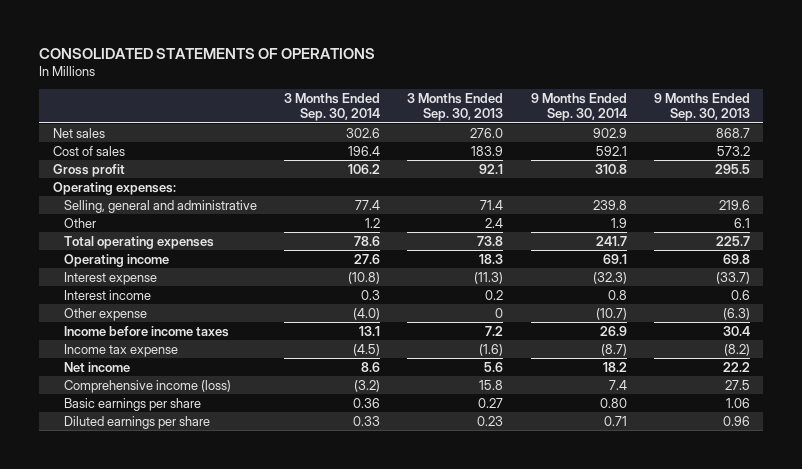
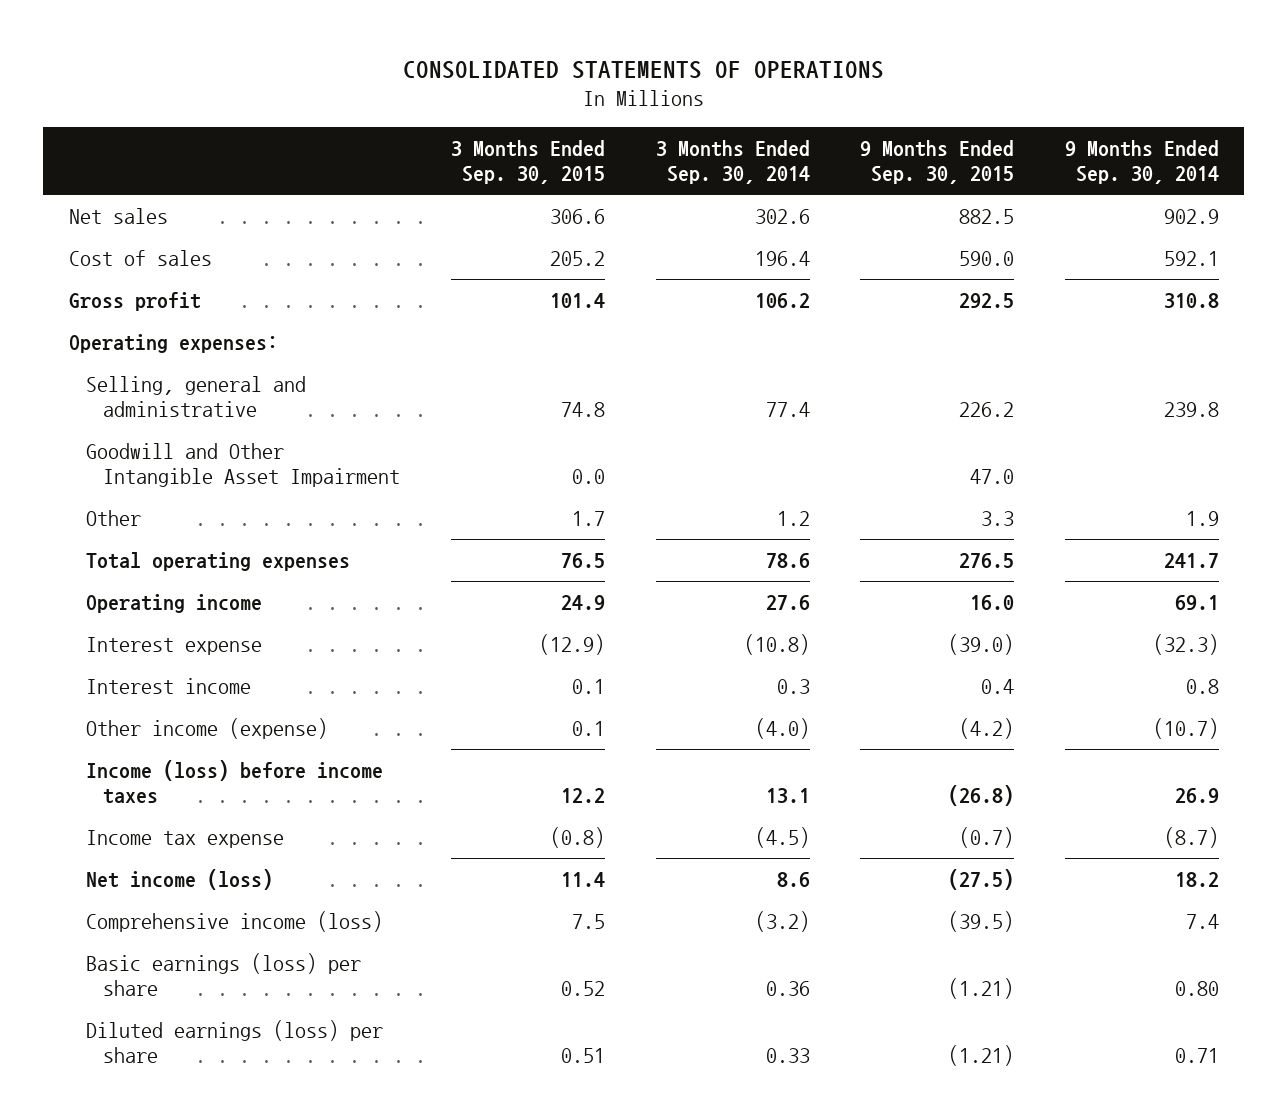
[407,93,504,122] 3 Months Ended Sep. 30, 2013 -> none
[653,93,750,122] 9 Months Ended Sep. 30, 2013 -> none
none -> [451,139,606,184] 3 Months Ended Sep. 30, 2015
none -> [860,139,1015,184] 9 Months Ended Sep. 30, 2015
none -> [86,442,401,488] Goodwill and Other Intangible Asset Impairment
[64,307,148,321] Other expense -> [86,717,329,739] Other income (expense)
[64,325,230,337] Income before income taxes -> [86,759,384,805] Income (loss) before income taxes
[64,361,131,372] Net income -> [86,868,274,890] Net income (loss)
[64,397,202,411] Basic earnings per share -> [86,952,362,997] Basic earnings (loss) per share
[64,415,211,429] Diluted earnings per share -> [86,1019,384,1064] Diluted earnings (loss) per share

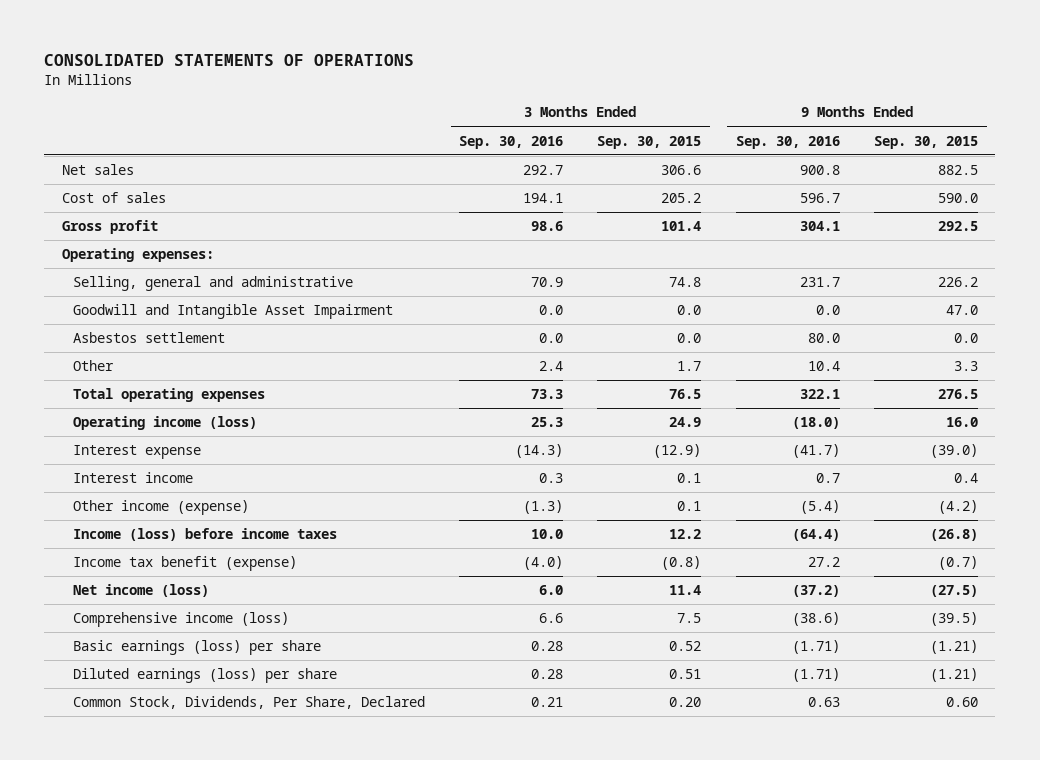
[655,139,810,184] 3 Months Ended Sep. 30, 2014 -> none
[1064,139,1219,184] 9 Months Ended Sep. 30, 2014 -> none
none -> [459,135,564,149] Sep. 30, 2016
none -> [735,135,840,149] Sep. 30, 2016
[86,442,401,488] Goodwill and Other Intangible Asset Impairment -> [72,304,393,320] Goodwill and Intangible Asset Impairment
none -> [72,332,225,344] Asbestos settlement
[86,593,263,613] Operating income -> [72,416,257,431] Operating income (loss)
[86,829,285,848] Income tax expense -> [72,556,297,572] Income tax benefit (expense)
none -> [72,696,425,710] Common Stock, Dividends, Per Share, Declared

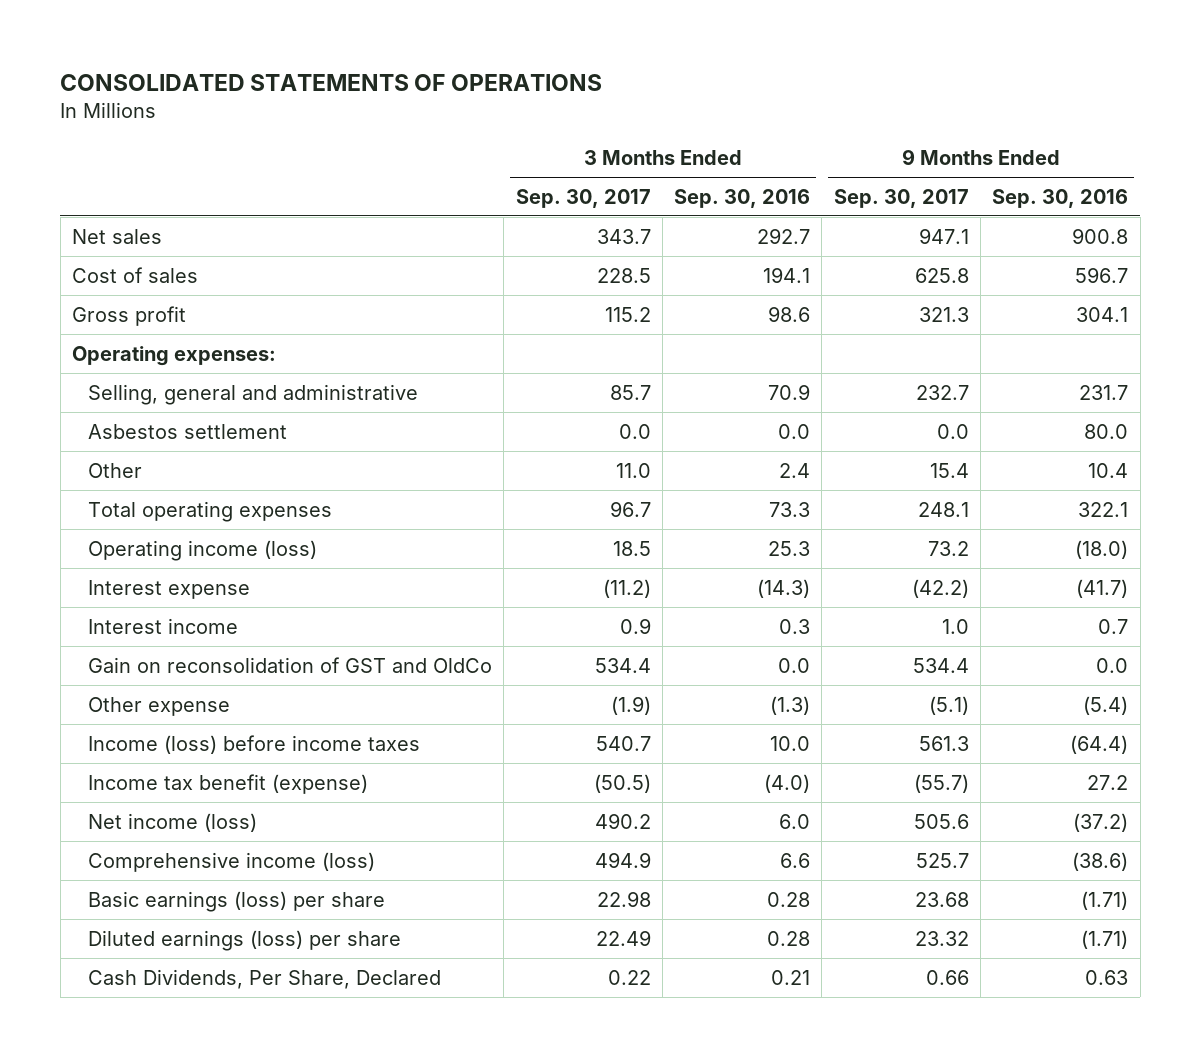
[597,135,702,149] Sep. 30, 2015 -> none
[874,135,979,149] Sep. 30, 2015 -> none
none -> [515,188,651,208] Sep. 30, 2017
none -> [833,188,969,208] Sep. 30, 2017
[72,304,393,320] Goodwill and Intangible Asset Impairment -> none
none -> [88,656,493,673] Gain on reconsolidation of GST and OldCo
[72,500,249,516] Other income (expense) -> [88,696,231,716] Other expense
[72,696,425,710] Common Stock, Dividends, Per Share, Declared -> [88,968,442,989] Cash Dividends, Per Share, Declared

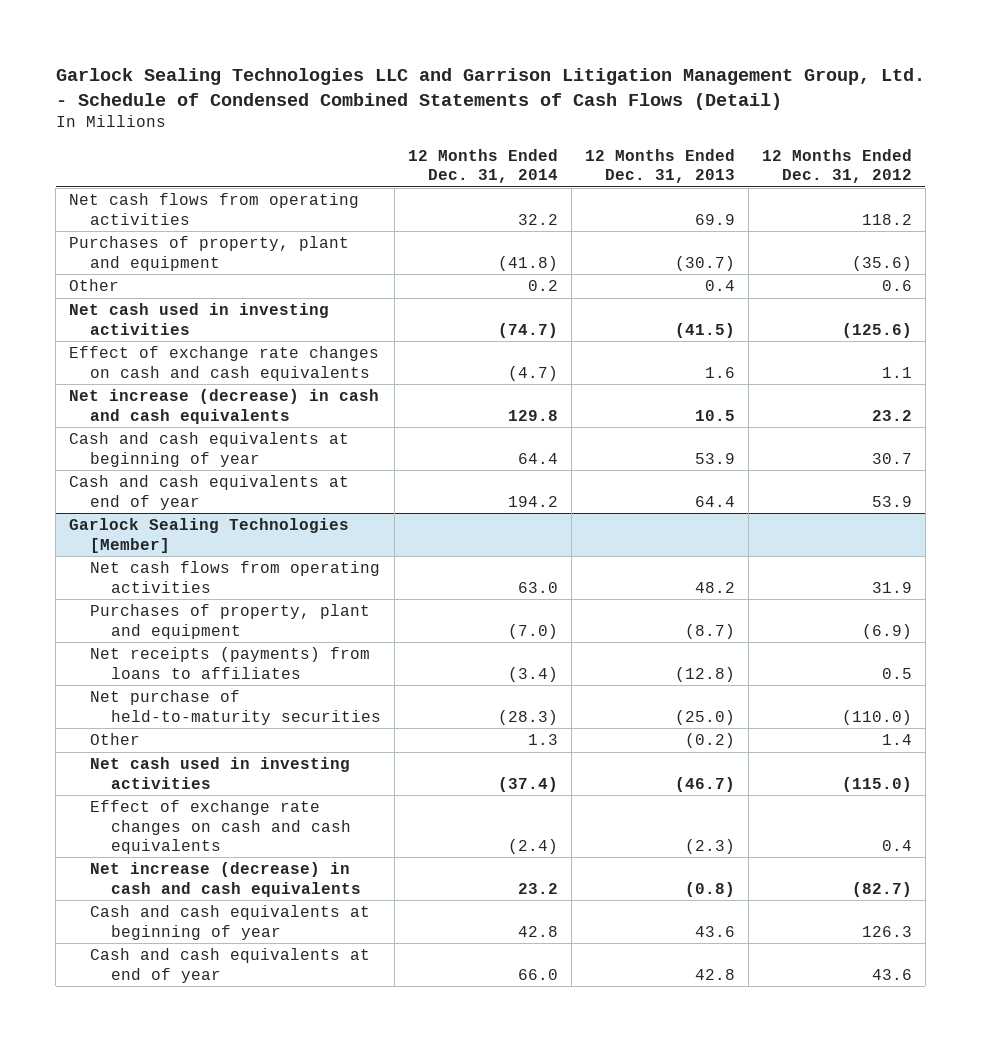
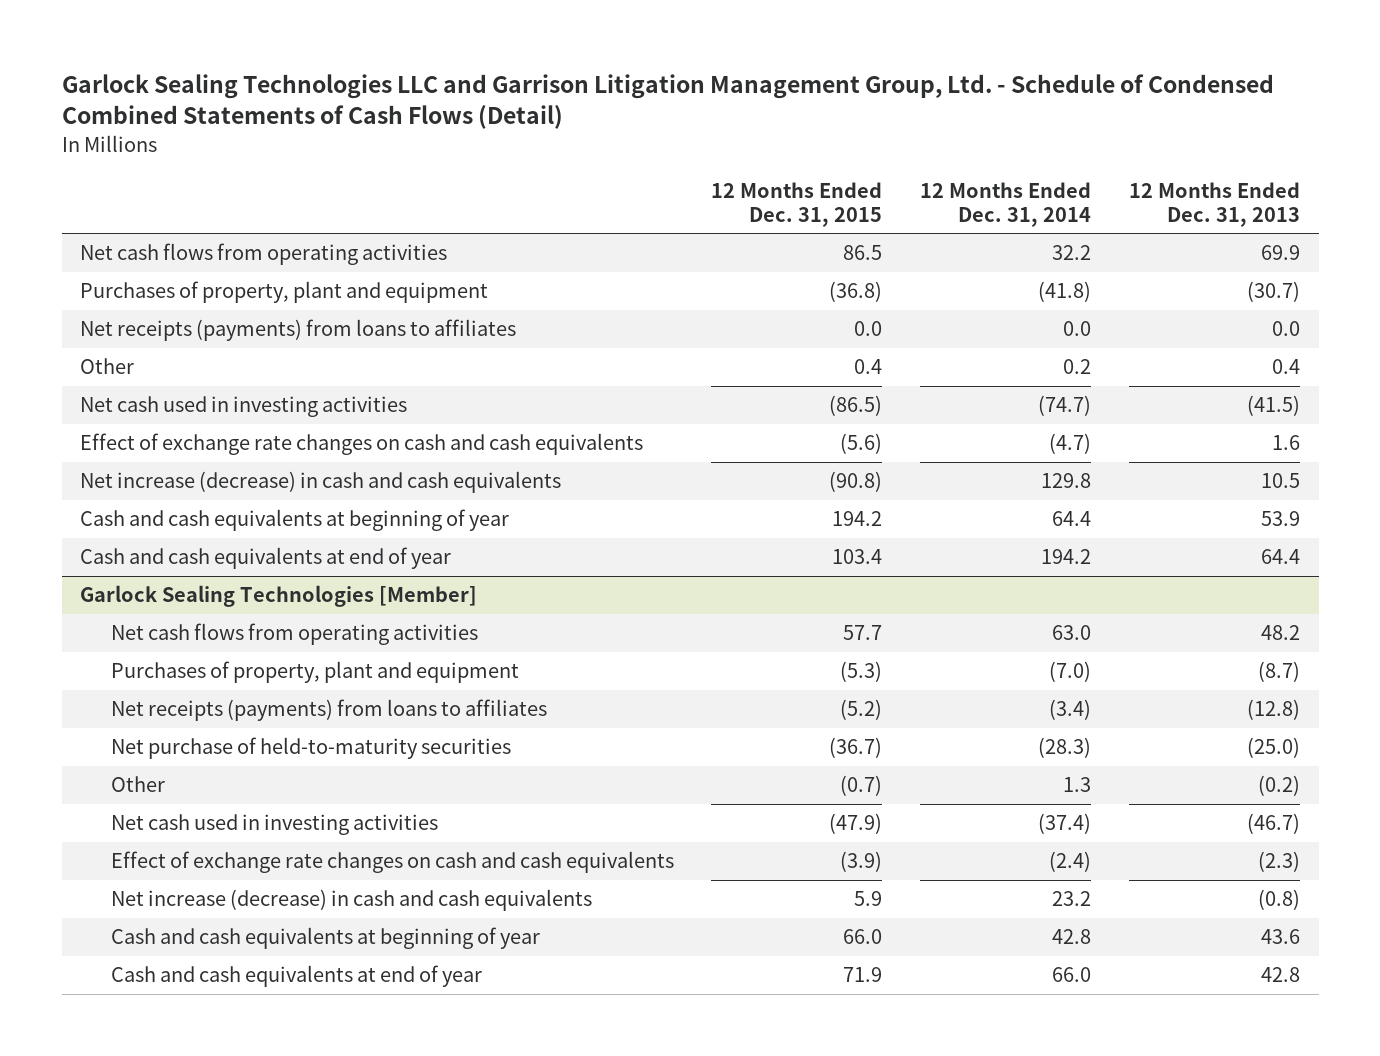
[761,148,912,183] 12 Months Ended Dec. 31, 2012 -> none
none -> [711,182,883,227] 12 Months Ended Dec. 31, 2015
none -> [80,319,517,342] Net receipts (payments) from loans to affiliates

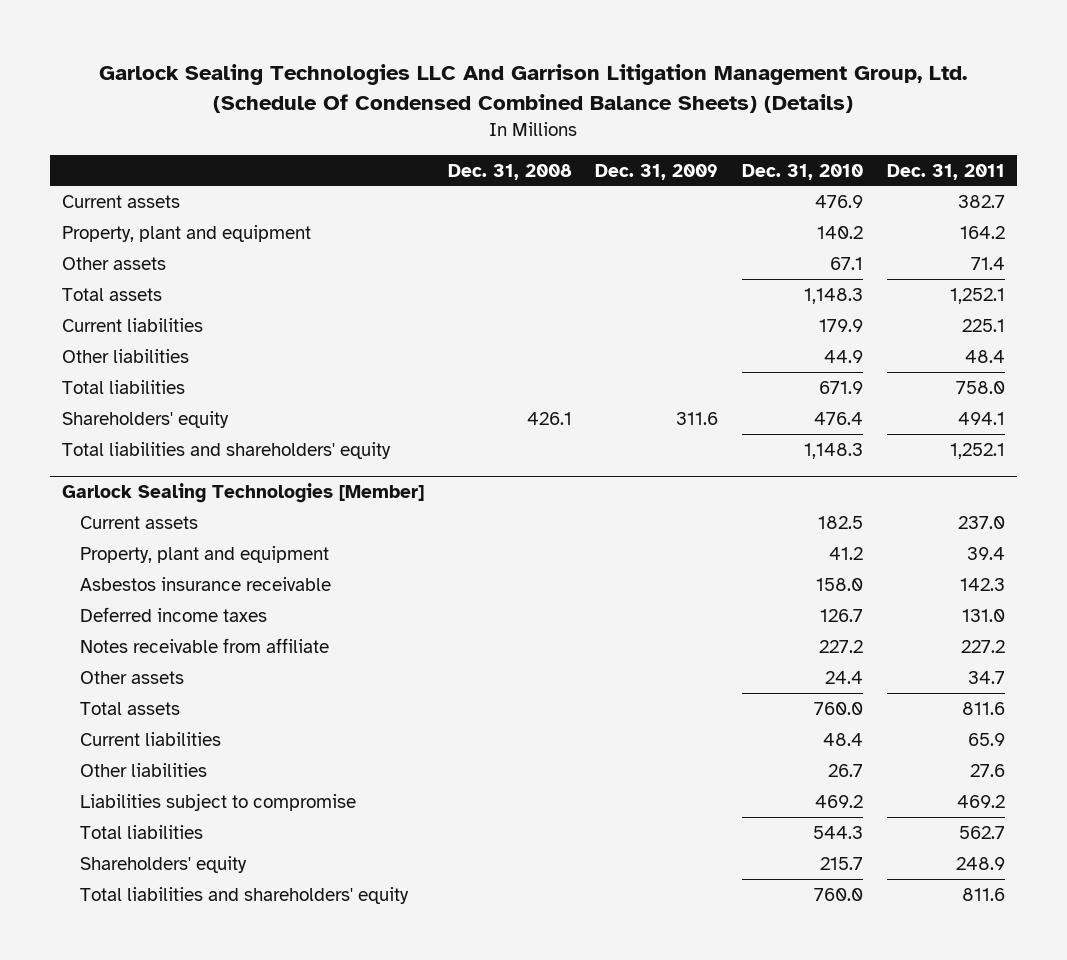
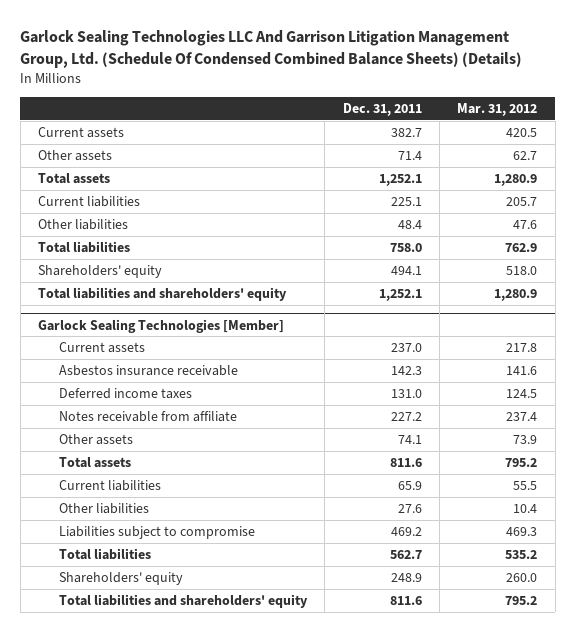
[447,163,572,180] Dec. 31, 2008 -> none
[595,163,719,180] Dec. 31, 2009 -> none
[742,163,864,180] Dec. 31, 2010 -> none
none -> [457,103,538,117] Mar. 31, 2012
[61,224,311,242] Property, plant and equipment -> none
[79,545,329,563] Property, plant and equipment -> none
[967,670,1005,684] 34.7 -> [397,435,422,445] 74.1

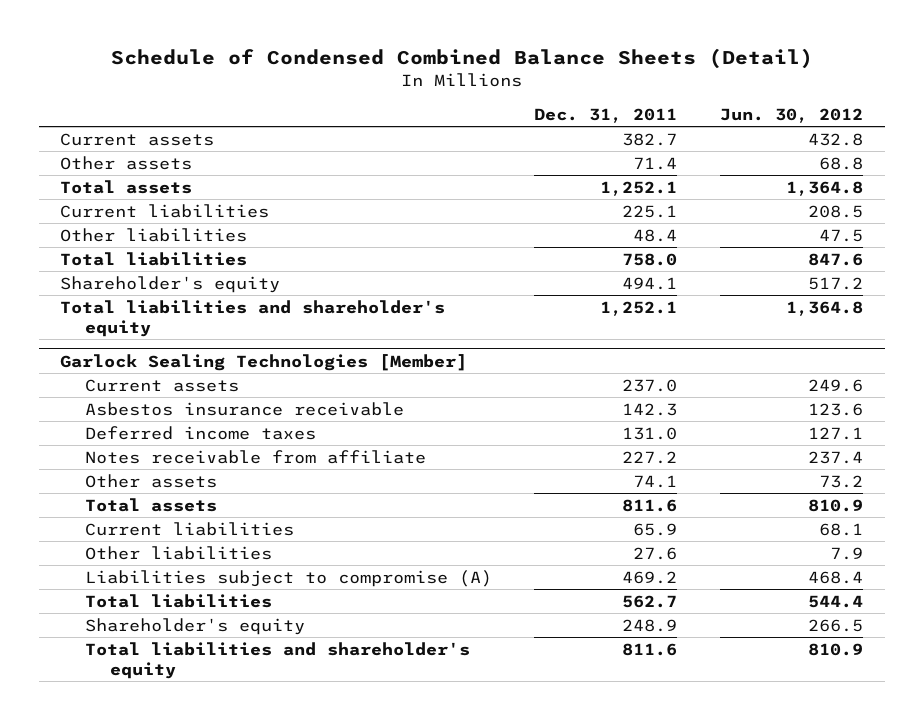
[20,30,523,68] Garlock Sealing Technologies LLC And Garrison Litigation Management Group, Ltd. (Schedule Of Condensed Combined Balance Sheets) (Details) -> [110,47,813,69] Schedule of Condensed Combined Balance Sheets (Detail)
[457,103,538,117] Mar. 31, 2012 -> none
none -> [720,107,864,123] Jun. 30, 2012
[38,265,163,279] Shareholders' equity -> [59,275,280,293] Shareholder's equity
[38,287,288,302] Total liabilities and shareholders' equity -> [59,299,445,337] Total liabilities and shareholder's equity
[58,526,255,540] Liabilities subject to compromise -> [84,569,492,587] Liabilities subject to compromise (A)
[58,572,183,586] Shareholders' equity -> [84,617,305,635] Shareholder's equity
[58,594,308,609] Total liabilities and shareholders' equity -> [84,641,470,679] Total liabilities and shareholder's equity

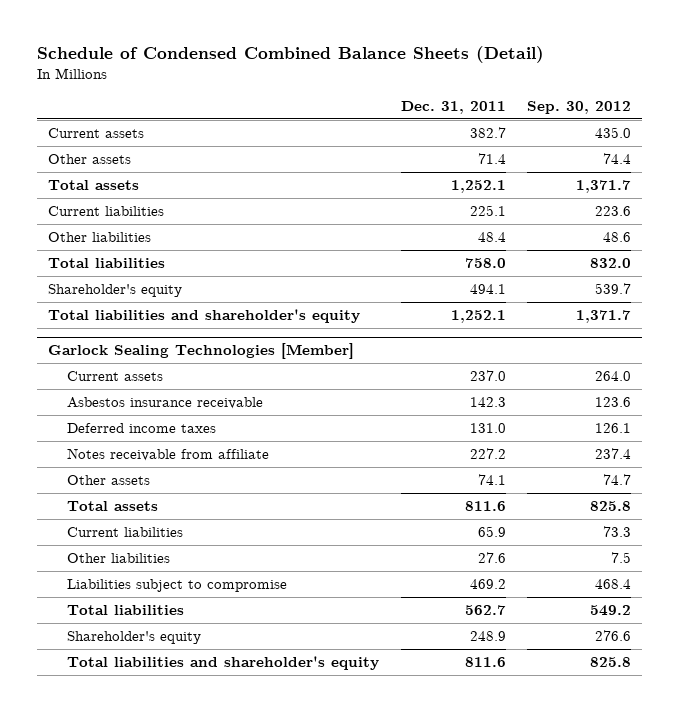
[720,107,864,123] Jun. 30, 2012 -> none
none -> [527,100,632,114] Sep. 30, 2012
[84,569,492,587] Liabilities subject to compromise (A) -> [67,578,288,592] Liabilities subject to compromise

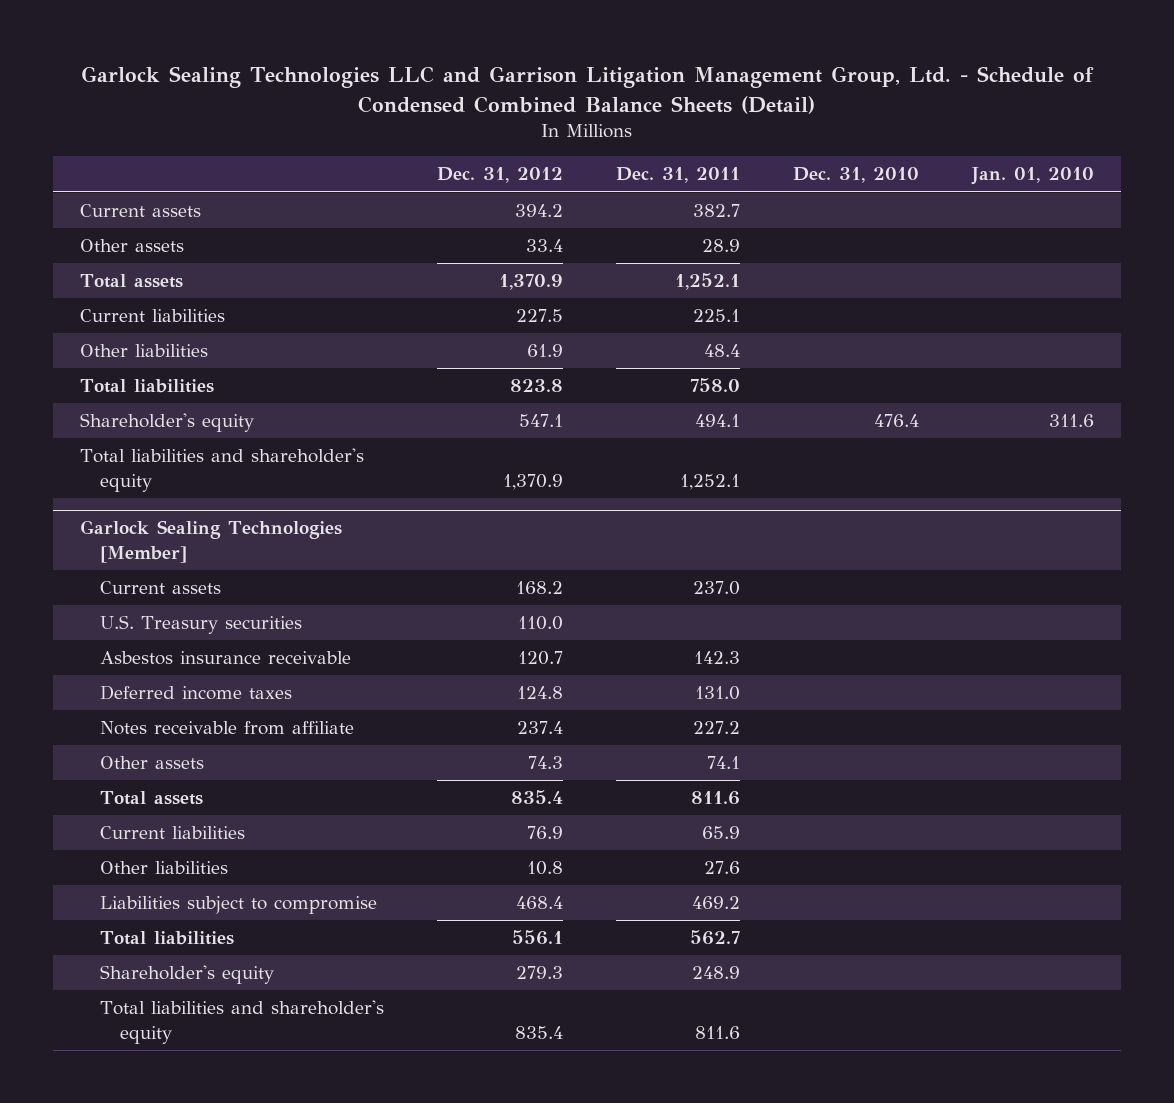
[36,46,544,64] Schedule of Condensed Combined Balance Sheets (Detail) -> [80,66,1094,114] Garlock Sealing Technologies LLC and Garrison Litigation Management Group, Ltd. - Schedule of Condensed Combined Balance Sheets (Detail)
[527,100,632,114] Sep. 30, 2012 -> none
none -> [437,167,564,184] Dec. 31, 2012
none -> [793,167,920,184] Dec. 31, 2010
none -> [971,167,1095,186] Jan. 01, 2010
[477,152,506,164] 71.4 -> [702,239,741,253] 28.9
none -> [100,615,303,635] U.S. Treasury securities

